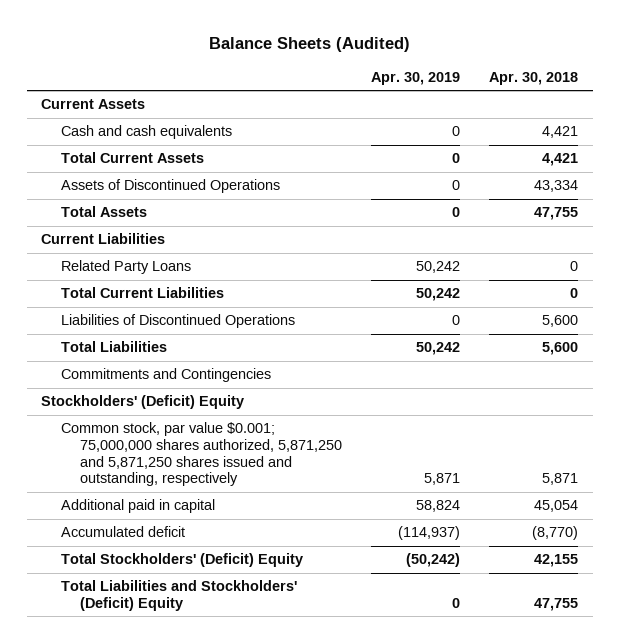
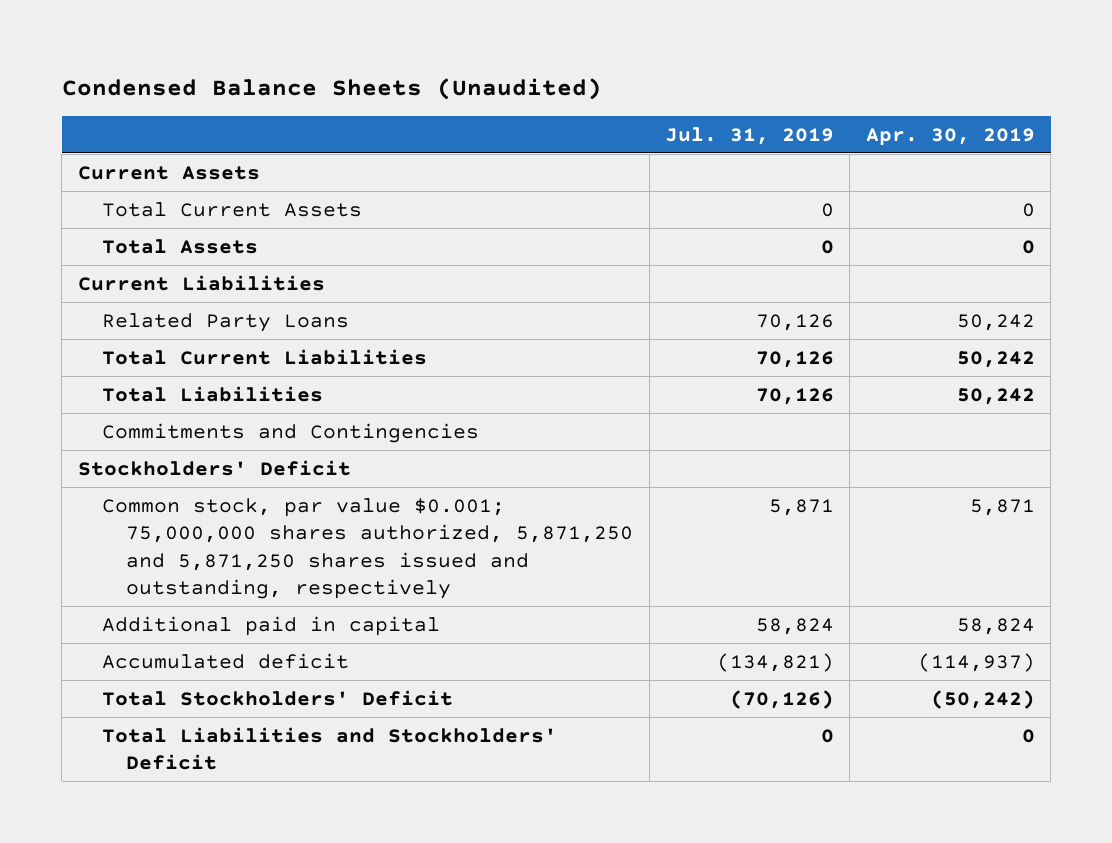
[208,37,410,53] Balance Sheets (Audited) -> [61,77,602,100] Condensed Balance Sheets (Unaudited)
[489,71,579,85] Apr. 30, 2018 -> none
none -> [665,126,835,145] Jul. 31, 2019
[60,125,232,140] Cash and cash equivalents -> none
[60,179,280,194] Assets of Discontinued Operations -> none
[60,314,295,329] Liabilities of Discontinued Operations -> none
[41,395,245,410] Stockholders' (Deficit) Equity -> [77,459,351,476] Stockholders' Deficit
[60,553,303,568] Total Stockholders' (Deficit) Equity -> [101,689,453,706] Total Stockholders' Deficit
[60,580,297,612] Total Liabilities and Stockholders' (Deficit) Equity -> [101,726,557,771] Total Liabilities and Stockholders' Deficit

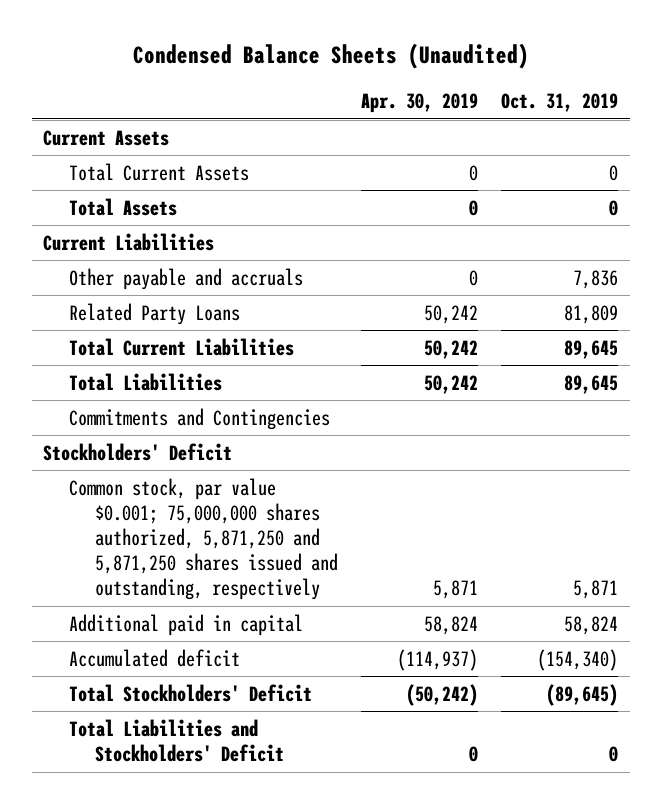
[665,126,835,145] Jul. 31, 2019 -> none
none -> [501,93,619,113] Oct. 31, 2019
none -> [69,267,304,290] Other payable and accruals

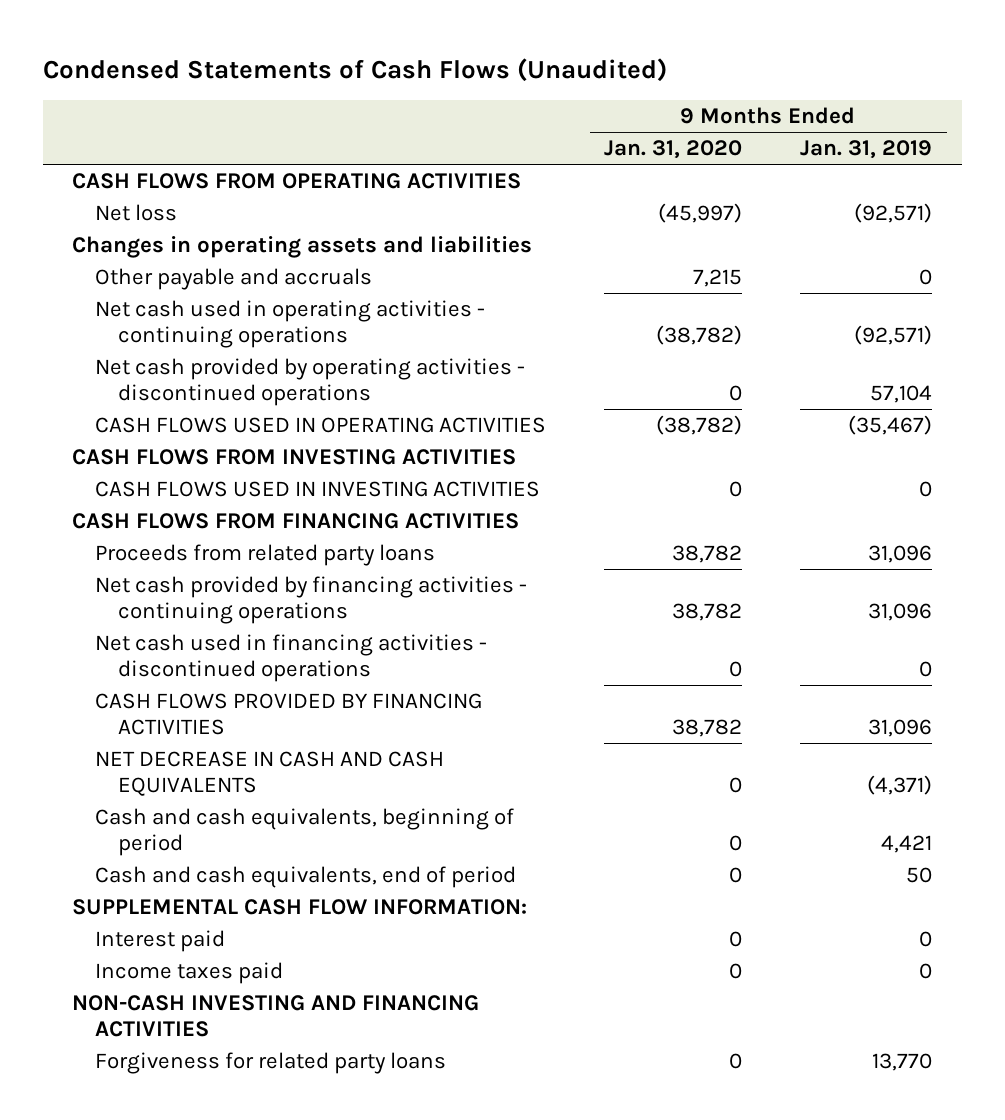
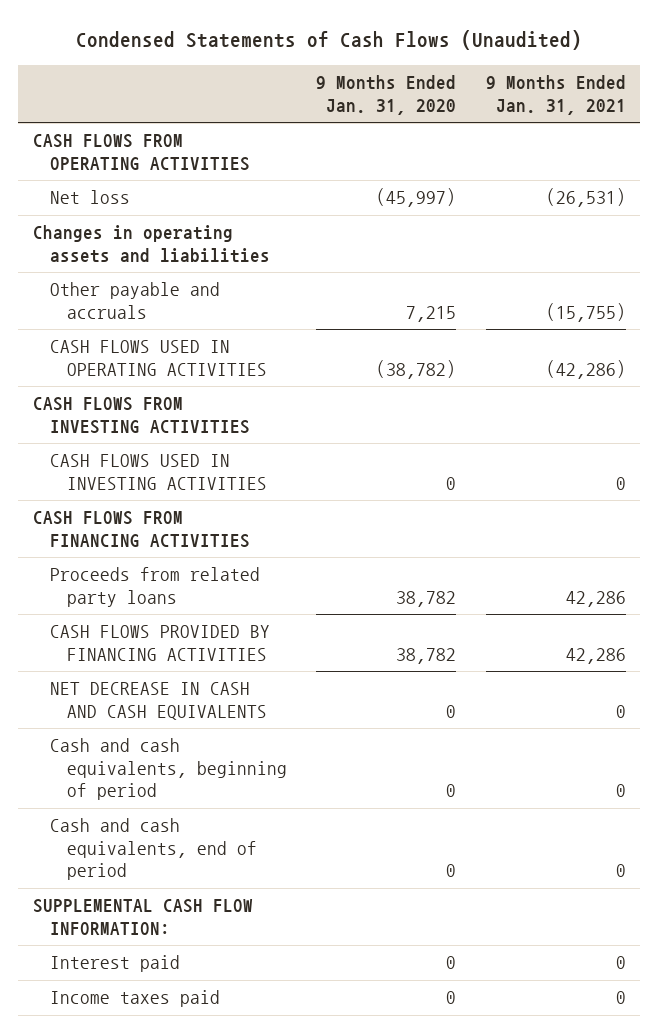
[800,140,933,160] Jan. 31, 2019 -> none
none -> [485,75,626,115] 9 Months Ended Jan. 31, 2021
[94,300,485,349] Net cash used in operating activities - continuing operations -> none
[94,358,525,407] Net cash provided by operating activities - discontinued operations -> none
[94,576,527,625] Net cash provided by financing activities - continuing operations -> none
[94,634,487,683] Net cash used in financing activities - discontinued operations -> none
[72,995,480,1038] NON-CASH INVESTING AND FINANCING ACTIVITIES -> none
[94,1052,446,1075] Forgiveness for related party loans -> none

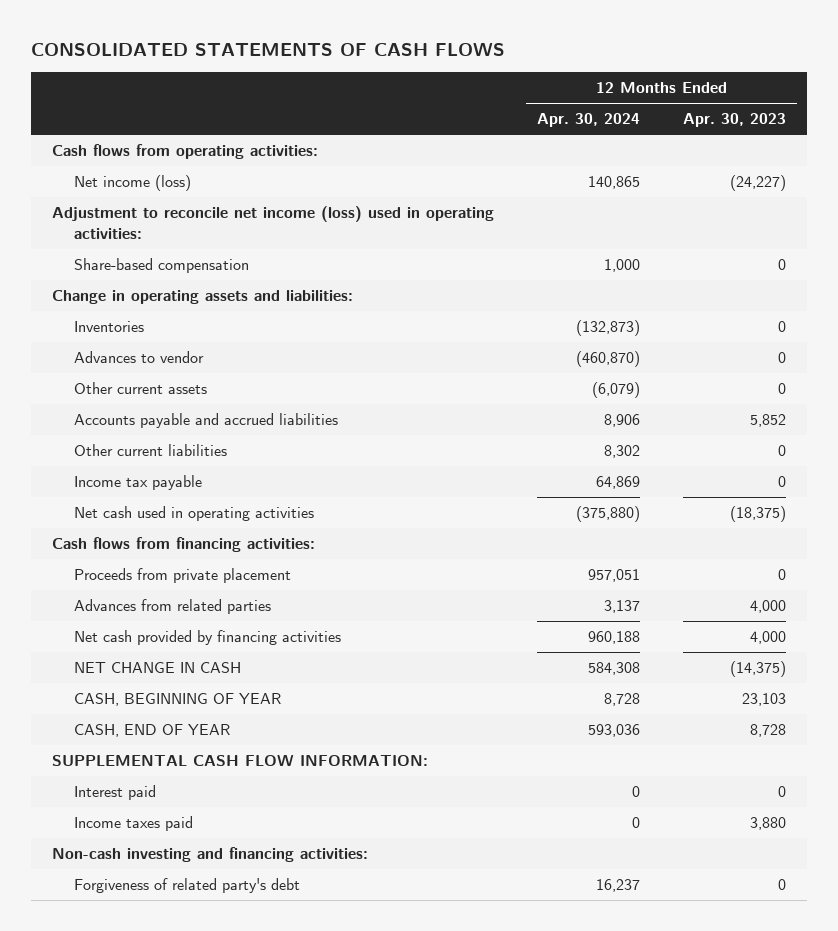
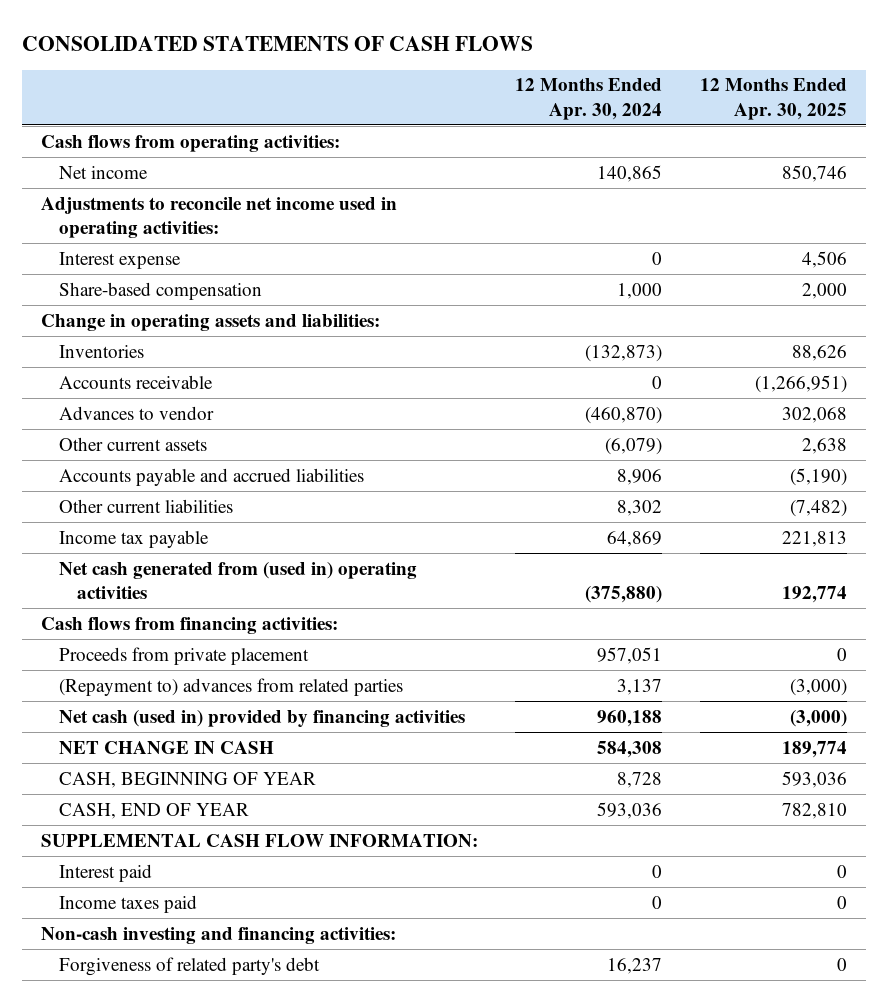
[683,113,787,128] Apr. 30, 2023 -> none
none -> [700,78,848,120] 12 Months Ended Apr. 30, 2025
[73,175,191,192] Net income (loss) -> [58,165,148,179] Net income
[52,206,495,240] Adjustment to reconcile net income (loss) used in operating activities: -> [40,196,397,238] Adjustments to reconcile net income used in operating activities:
none -> [58,251,181,269] Interest expense
none -> [58,374,213,389] Accounts receivable
[73,506,314,522] Net cash used in operating activities -> [58,561,417,599] Net cash generated from (used in) operating activities
[73,599,271,615] Advances from related parties -> [58,677,403,696] (Repayment to) advances from related parties
[73,630,341,646] Net cash provided by financing activities -> [58,709,465,727] Net cash (used in) provided by financing activities

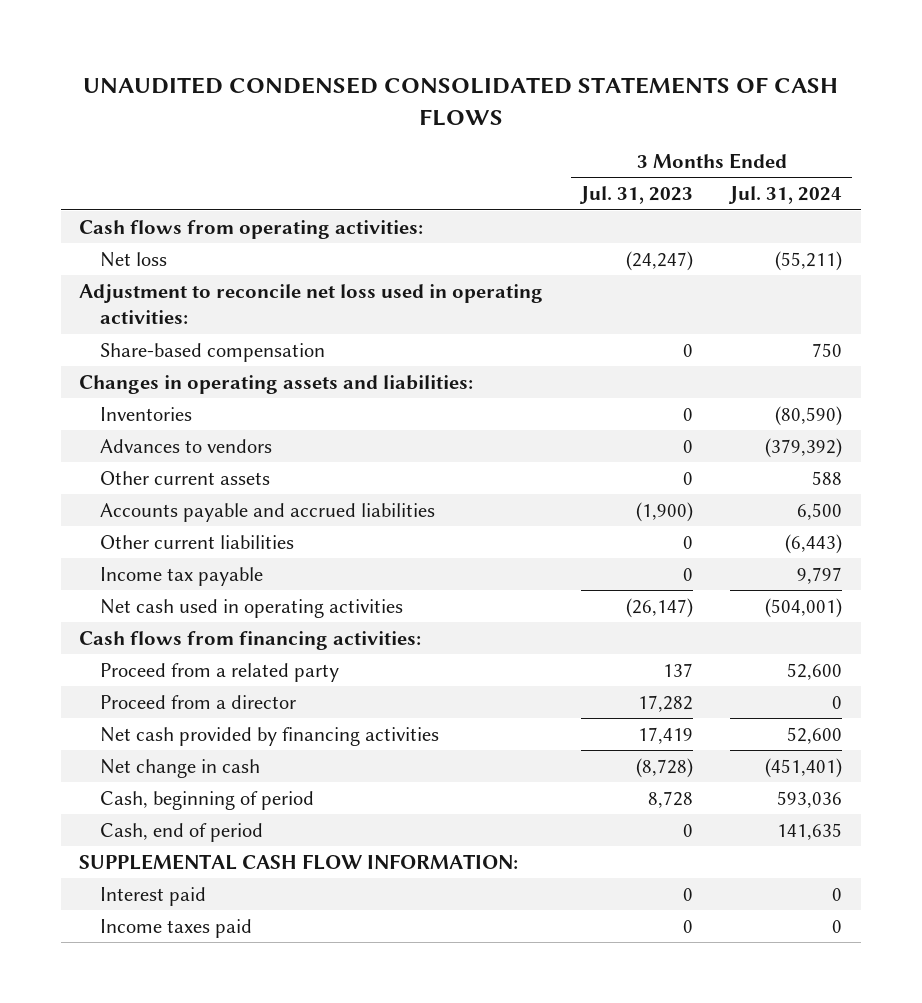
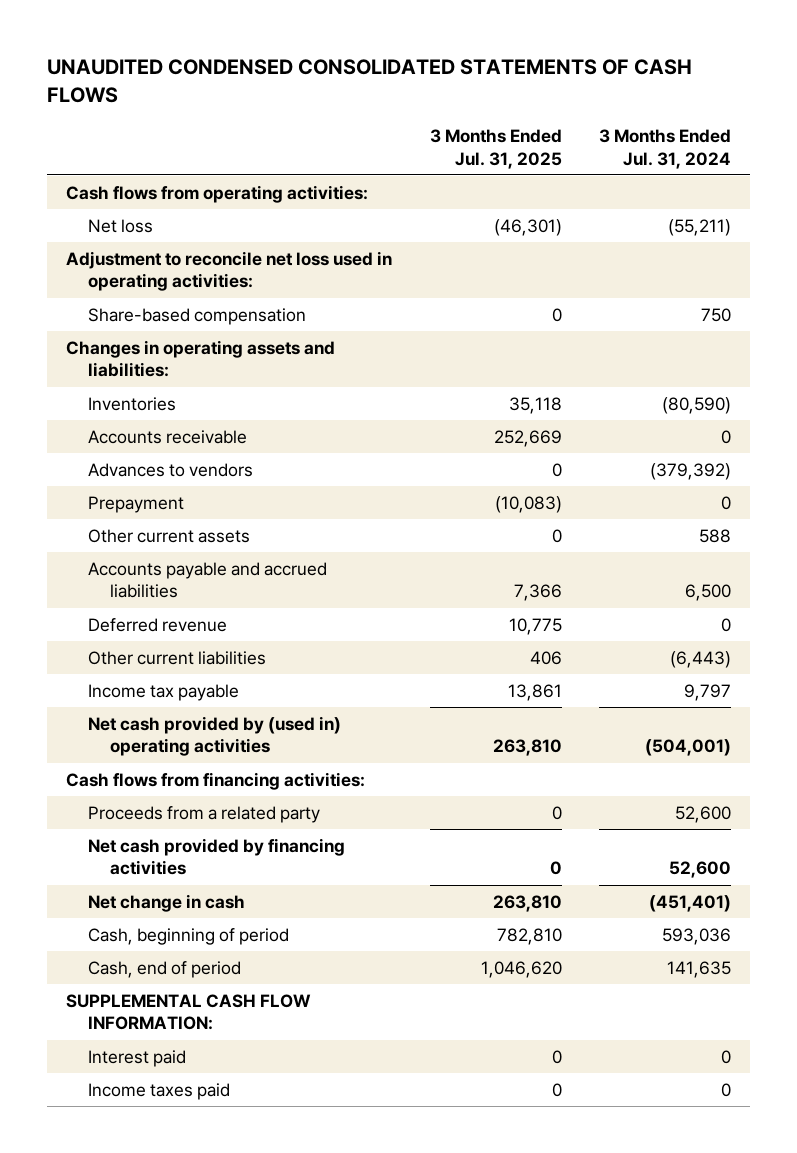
[578,186,693,205] Jul. 31, 2023 -> none
none -> [429,128,562,169] 3 Months Ended Jul. 31, 2025
none -> [87,429,247,444] Accounts receivable
none -> [87,495,184,513] Prepayment
none -> [87,617,227,632] Deferred revenue
[100,598,404,618] Net cash used in operating activities -> [87,715,341,757] Net cash provided by (used in) operating activities
[100,694,297,709] Proceed from a director -> none
[100,662,340,682] Proceed from a related party -> [87,805,320,823] Proceeds from a related party

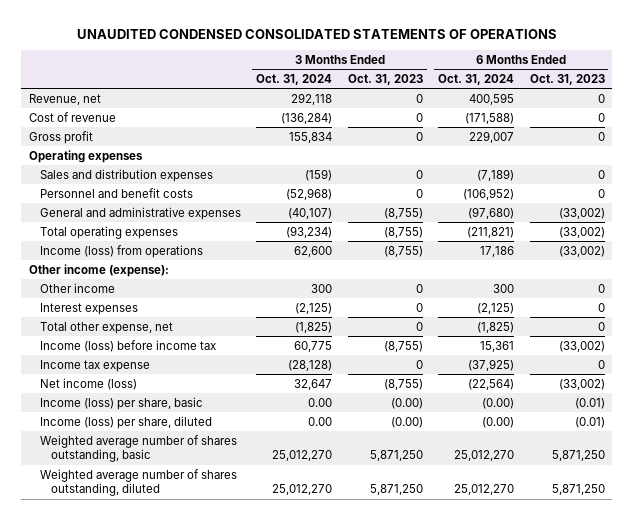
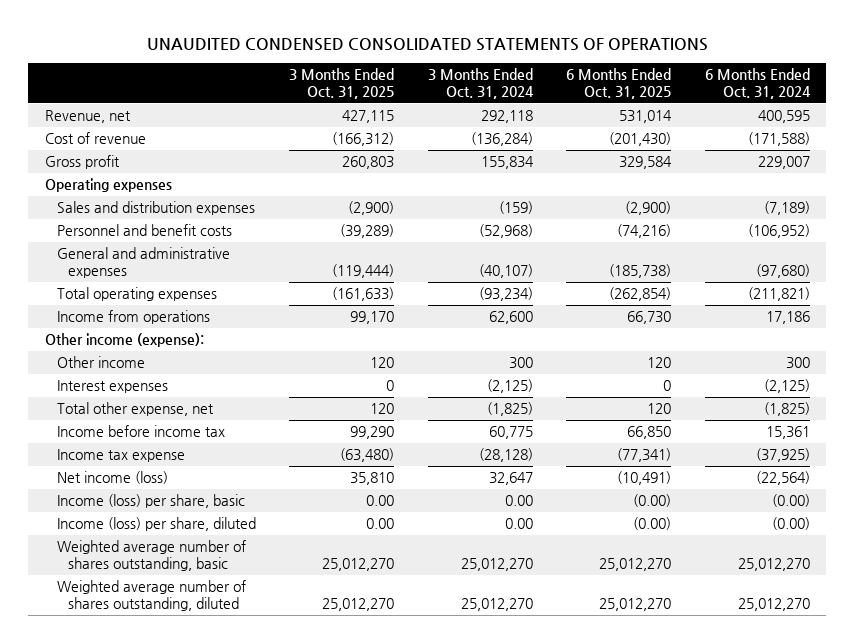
[347,73,423,85] Oct. 31, 2023 -> none
[529,73,605,85] Oct. 31, 2023 -> none
none -> [289,68,395,100] 3 Months Ended Oct. 31, 2025
none -> [566,68,672,100] 6 Months Ended Oct. 31, 2025
[39,244,203,258] Income (loss) from operations -> [56,310,210,325] Income from operations
[39,339,216,352] Income (loss) before income tax -> [56,425,225,438] Income before income tax

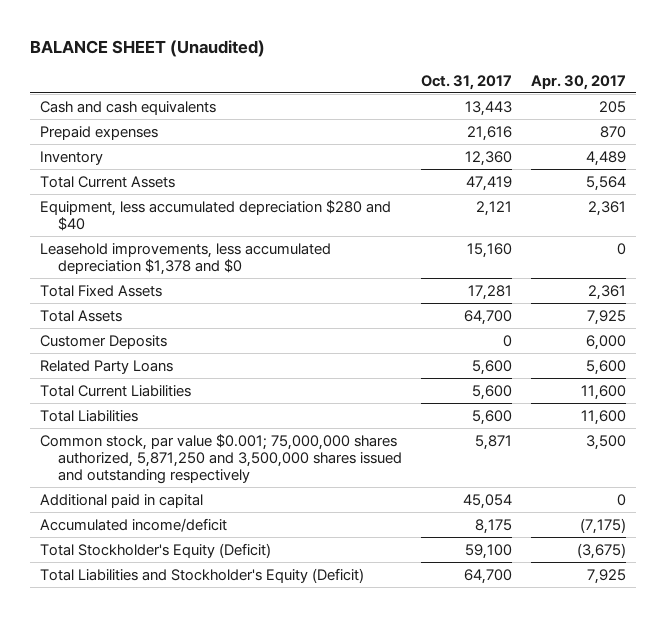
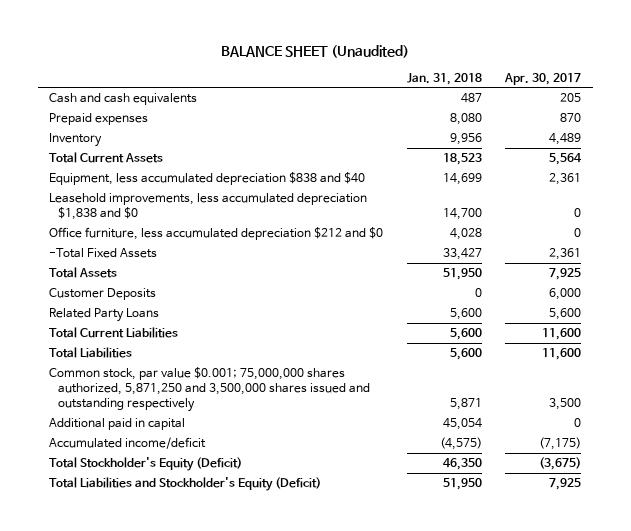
[421,74,513,90] Oct. 31, 2017 -> none
none -> [406,72,482,85] Jan. 31, 2018
[39,199,391,231] Equipment, less accumulated depreciation $280 and $40 -> [49,172,366,186] Equipment, less accumulated depreciation $838 and $40
[39,242,331,275] Leasehold improvements, less accumulated depreciation $1,378 and $0 -> [49,193,368,221] Leasehold improvements, less accumulated depreciation $1,838 and $0
none -> [49,227,384,241] Office furniture, less accumulated depreciation $212 and $0
[39,284,162,297] Total Fixed Assets -> [49,248,158,259] -Total Fixed Assets

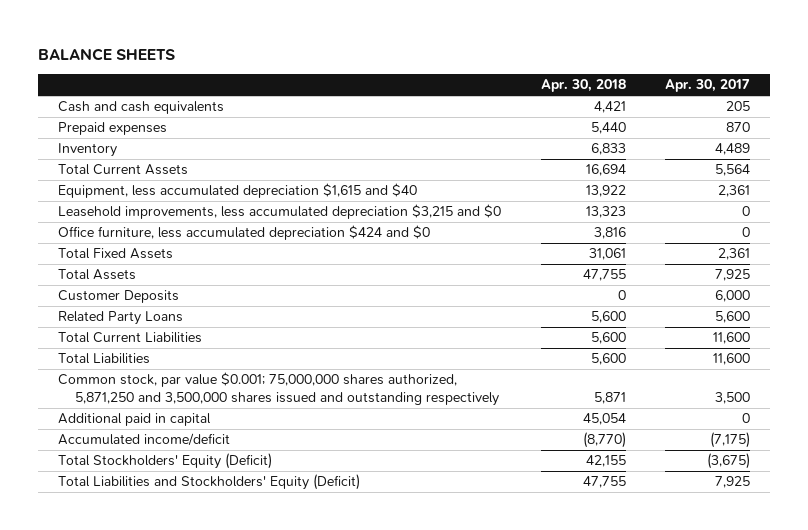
[221,44,410,58] BALANCE SHEET (Unaudited) -> [38,48,176,62] BALANCE SHEETS
[406,72,482,85] Jan. 31, 2018 -> none
none -> [540,79,626,93] Apr. 30, 2018
[49,172,366,186] Equipment, less accumulated depreciation $838 and $40 -> [58,183,418,199] Equipment, less accumulated depreciation $1,615 and $40
[49,193,368,221] Leasehold improvements, less accumulated depreciation $1,838 and $0 -> [58,204,502,220] Leasehold improvements, less accumulated depreciation $3,215 and $0
[49,227,384,241] Office furniture, less accumulated depreciation $212 and $0 -> [58,225,431,241] Office furniture, less accumulated depreciation $424 and $0
[49,248,158,259] -Total Fixed Assets -> [58,248,174,260] Total Fixed Assets
[49,457,243,472] Total Stockholder's Equity (Deficit) -> [58,453,273,470] Total Stockholders' Equity (Deficit)
[49,477,322,492] Total Liabilities and Stockholder's Equity (Deficit) -> [58,474,361,491] Total Liabilities and Stockholders' Equity (Deficit)

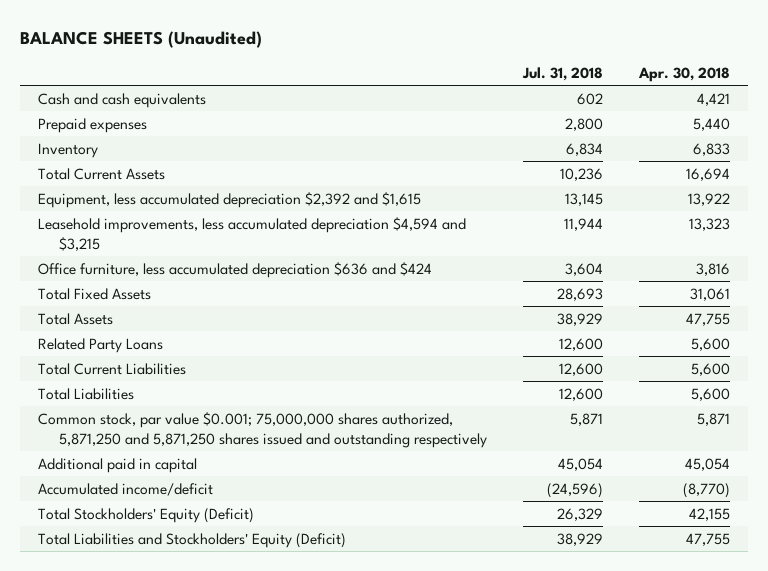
[38,48,176,62] BALANCE SHEETS -> [20,31,263,49] BALANCE SHEETS (Unaudited)
[665,79,751,93] Apr. 30, 2017 -> none
none -> [522,66,604,81] Jul. 31, 2018
[58,183,418,199] Equipment, less accumulated depreciation $1,615 and $40 -> [38,191,422,208] Equipment, less accumulated depreciation $2,392 and $1,615
[58,204,502,220] Leasehold improvements, less accumulated depreciation $3,215 and $0 -> [38,216,467,251] Leasehold improvements, less accumulated depreciation $4,594 and $3,215
[58,225,431,241] Office furniture, less accumulated depreciation $424 and $0 -> [38,261,433,278] Office furniture, less accumulated depreciation $636 and $424
[58,290,180,304] Customer Deposits -> none
[58,372,499,406] Common stock, par value $0.001; 75,000,000 shares authorized, 5,871,250 and 3,500,000 shares issued and outstanding respectively -> [38,411,488,448] Common stock, par value $0.001; 75,000,000 shares authorized, 5,871,250 and 5,871,250 shares issued and outstanding respectively

